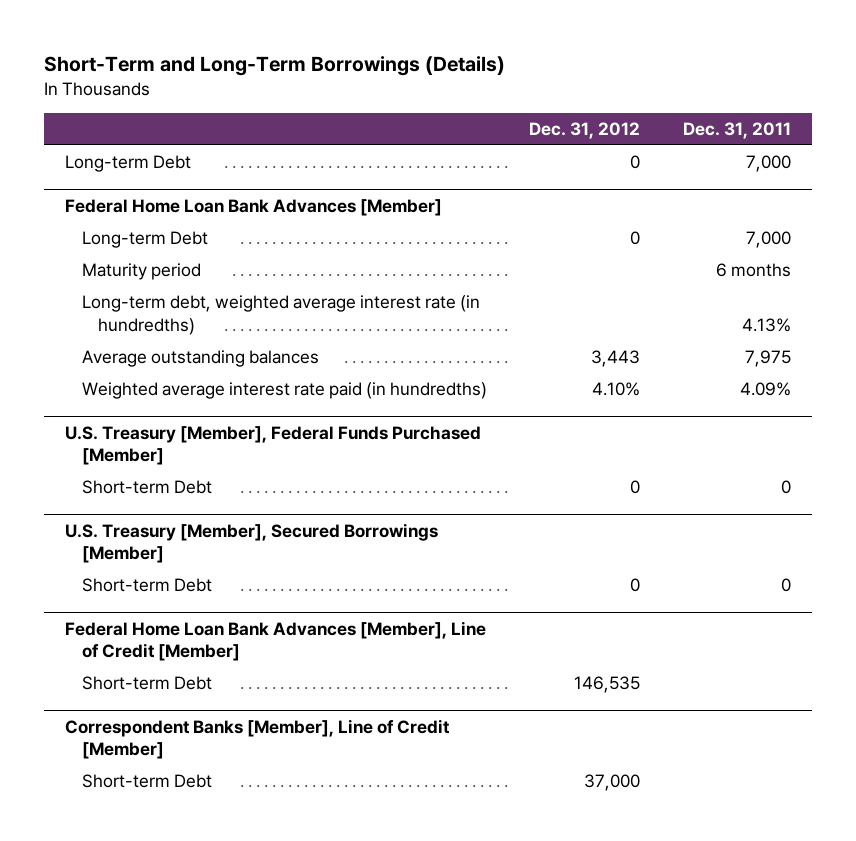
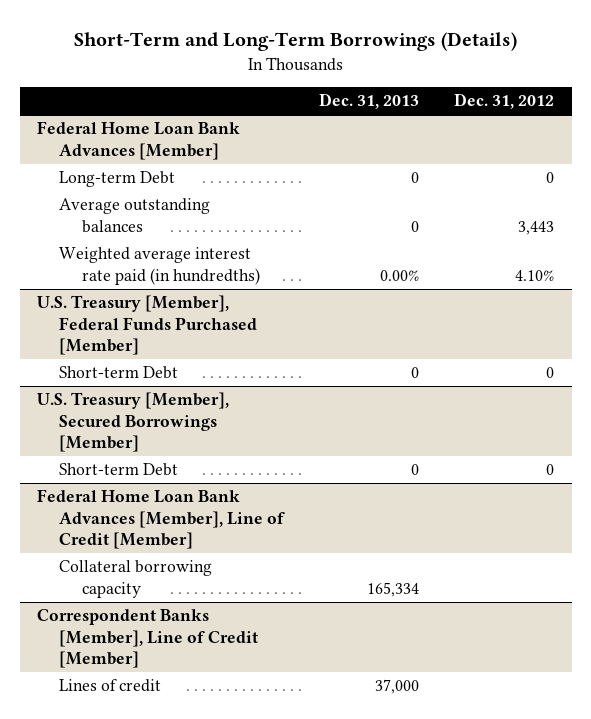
[682,121,791,139] Dec. 31, 2011 -> none
none -> [319,93,420,110] Dec. 31, 2013
[65,155,192,173] Long-term Debt -> none
[81,263,201,281] Maturity period -> none
[81,295,480,335] Long-term debt, weighted average interest rate (in hundredths) -> none
[81,676,212,691] Short-term Debt -> none
none -> [59,560,213,598] Collateral borrowing capacity
[81,774,212,789] Short-term Debt -> none
none -> [59,679,162,693] Lines of credit

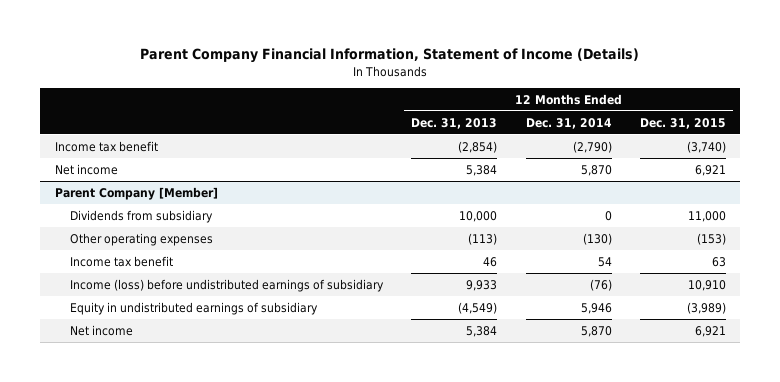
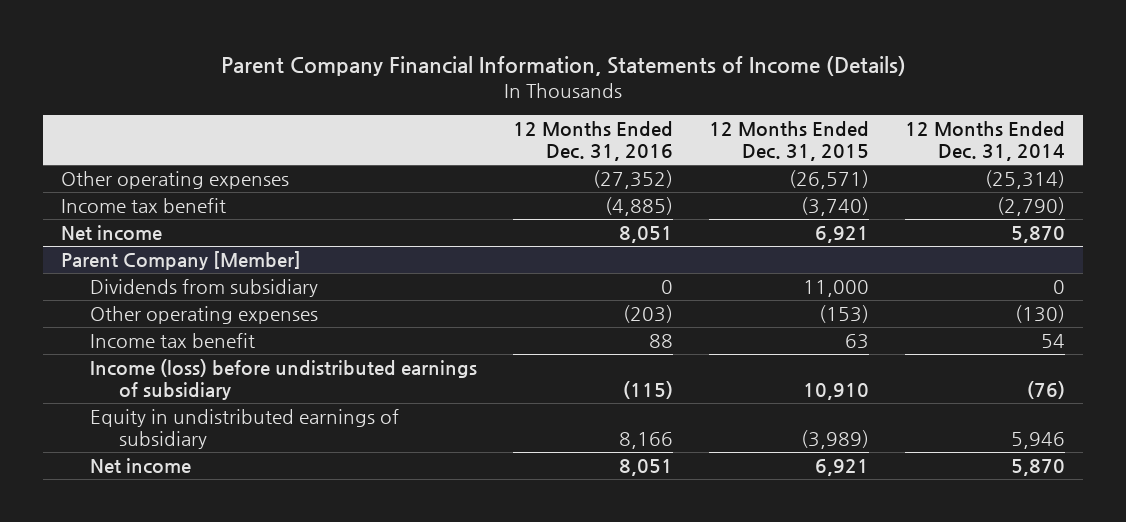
[140,48,640,64] Parent Company Financial Information, Statement of Income (Details) -> [220,55,906,76] Parent Company Financial Information, Statements of Income (Details)
[411,117,498,129] Dec. 31, 2013 -> none
none -> [513,120,674,161] 12 Months Ended Dec. 31, 2016
none -> [61,171,290,190] Other operating expenses

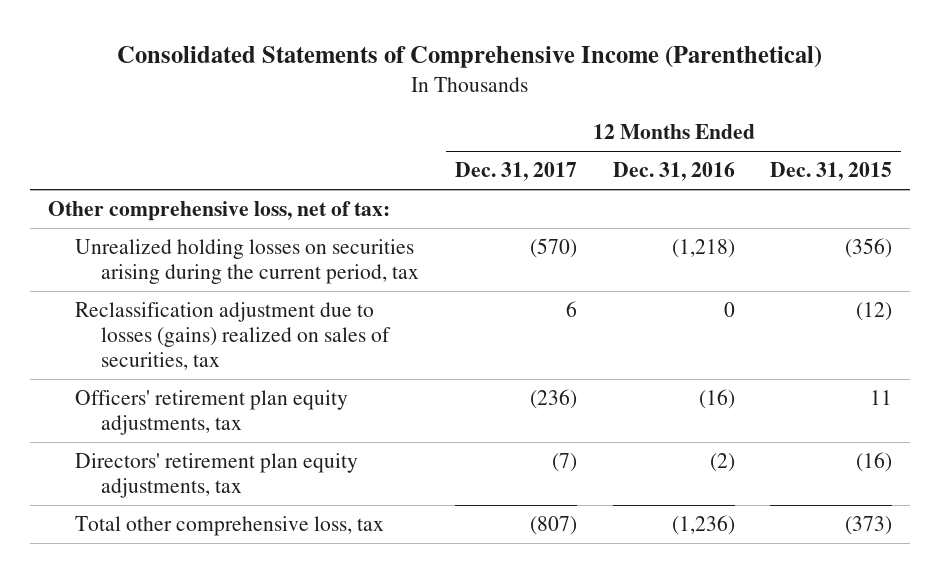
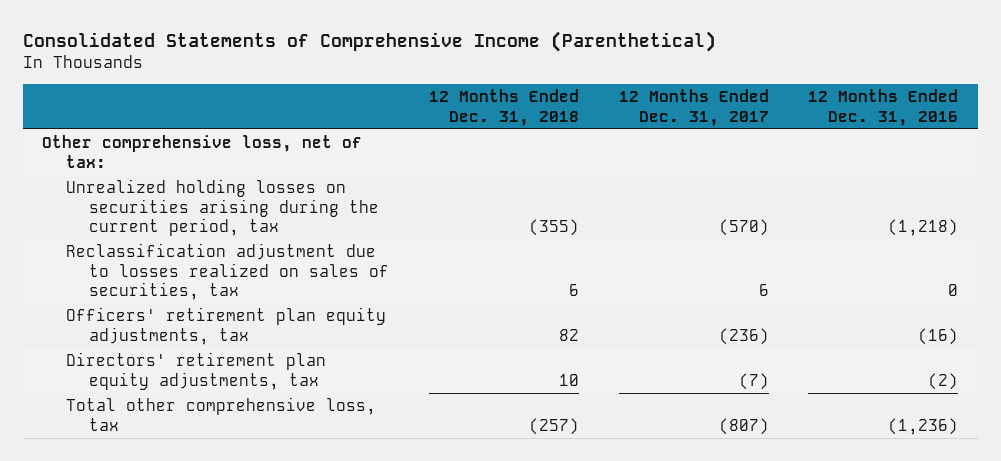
[770,162,893,182] Dec. 31, 2015 -> none
none -> [429,89,580,126] 12 Months Ended Dec. 31, 2018
[74,302,392,370] Reclassification adjustment due to losses (gains) realized on sales of securities, tax -> [65,242,390,301] Reclassification adjustment due to losses realized on sales of securities, tax

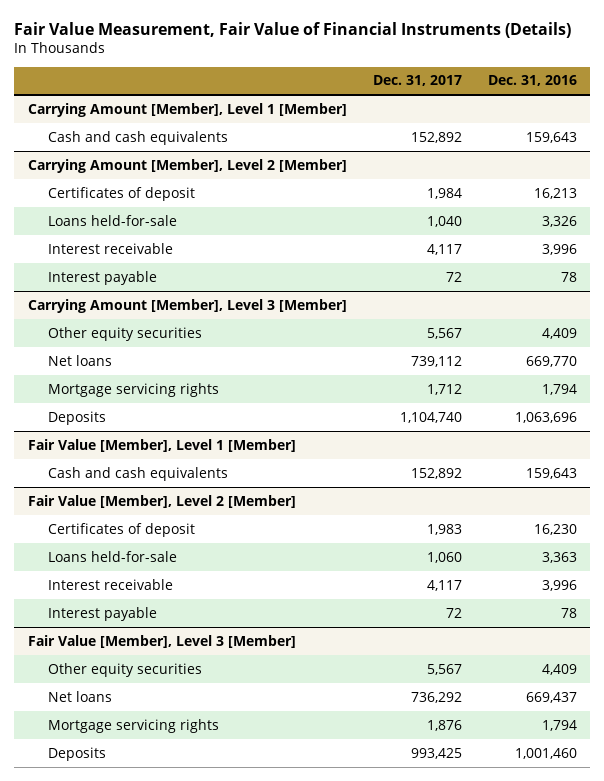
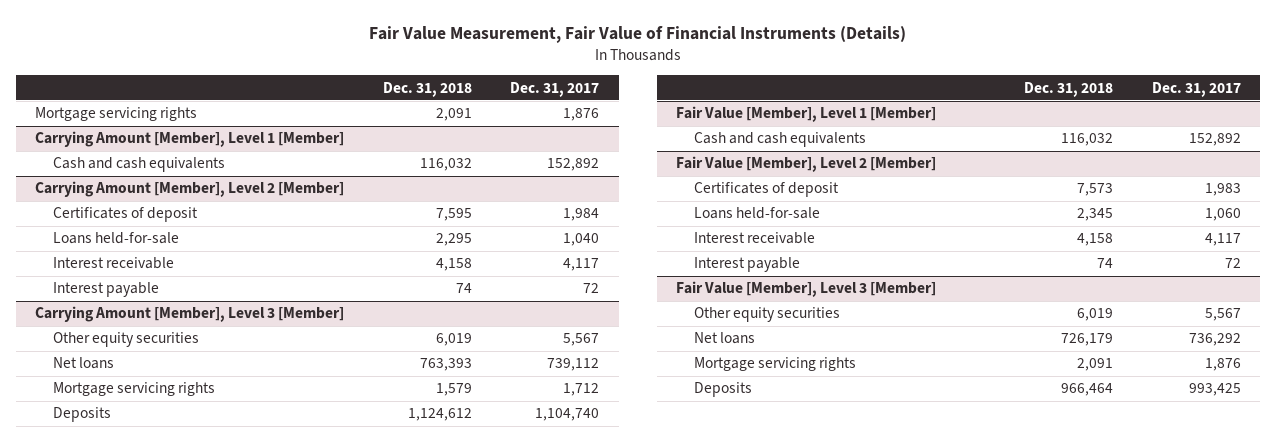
[487,75,577,87] Dec. 31, 2016 -> none
none -> [382,81,472,97] Dec. 31, 2018
none -> [34,107,197,122] Mortgage servicing rights

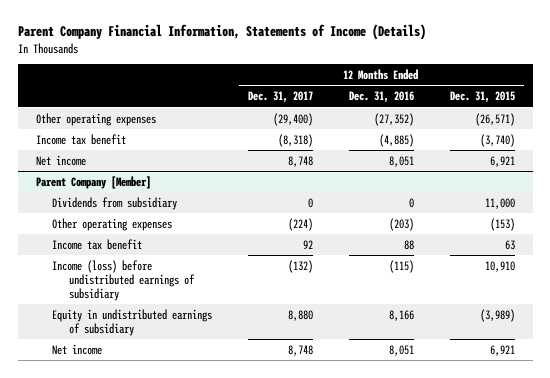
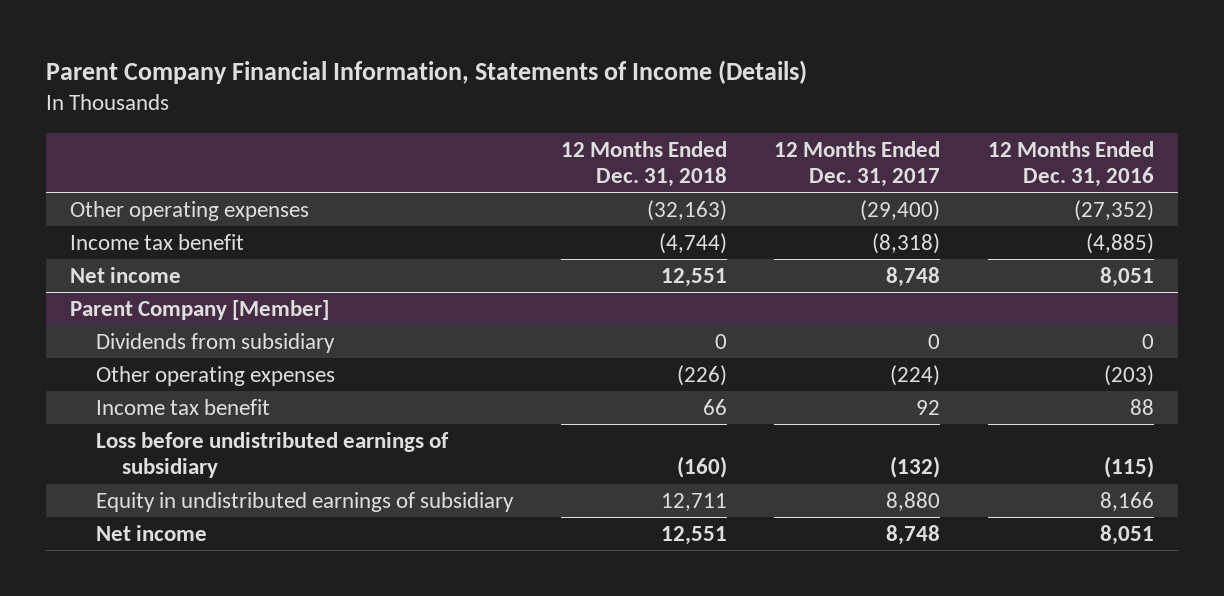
[449,91,515,104] Dec. 31, 2015 -> none
none -> [560,140,727,187] 12 Months Ended Dec. 31, 2018
[52,259,196,301] Income (loss) before undistributed earnings of subsidiary -> [95,431,449,479] Loss before undistributed earnings of subsidiary

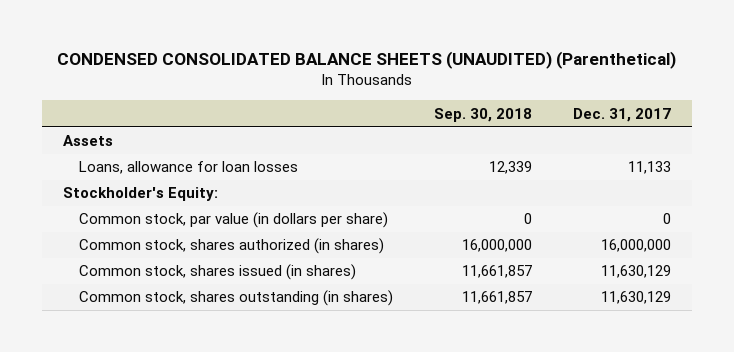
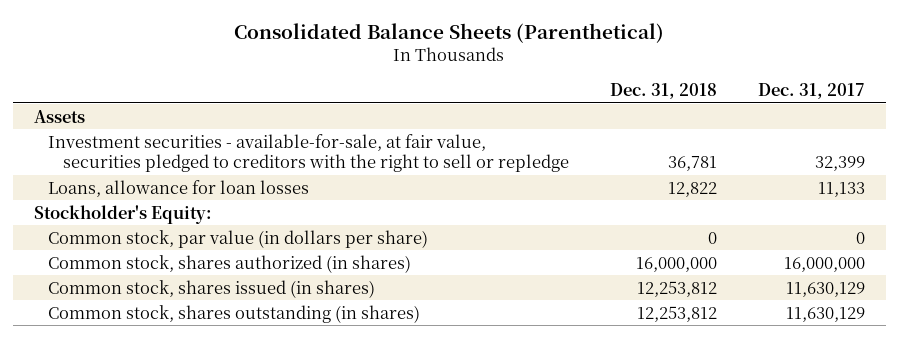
[56,51,676,70] CONDENSED CONSOLIDATED BALANCE SHEETS (UNAUDITED) (Parenthetical) -> [234,22,665,43] Consolidated Balance Sheets (Parenthetical)
[434,107,533,122] Sep. 30, 2018 -> none
none -> [610,83,718,100] Dec. 31, 2018
none -> [48,133,569,173] Investment securities - available-for-sale, at fair value, securities pledged to creditors with the right to sell or repledge

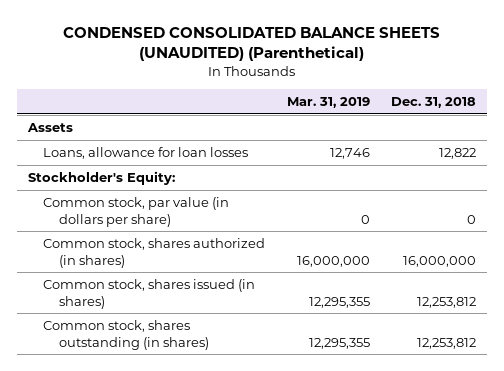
[234,22,665,43] Consolidated Balance Sheets (Parenthetical) -> [63,26,441,62] CONDENSED CONSOLIDATED BALANCE SHEETS (UNAUDITED) (Parenthetical)
[758,83,866,100] Dec. 31, 2017 -> none
none -> [286,96,370,108] Mar. 31, 2019
[48,133,569,173] Investment securities - available-for-sale, at fair value, securities pledged to creditors with the right to sell or repledge -> none

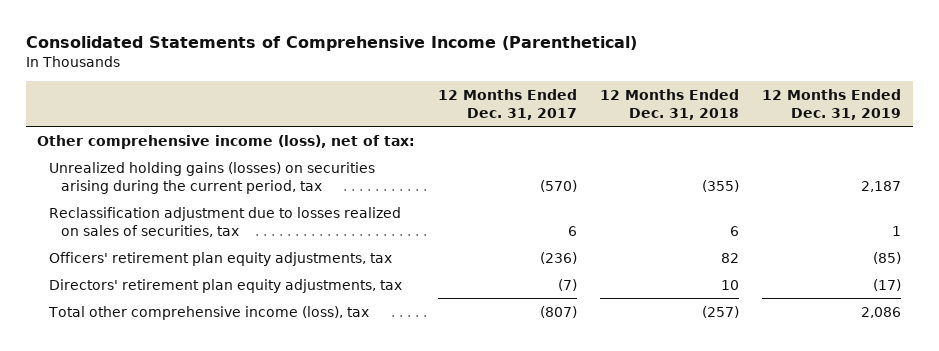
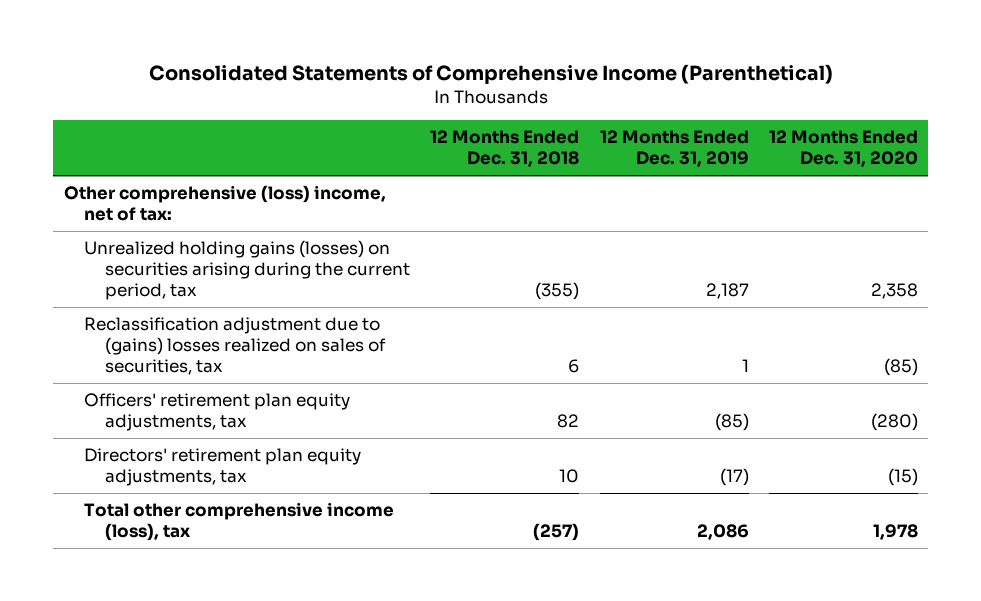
[438,88,578,120] 12 Months Ended Dec. 31, 2017 -> none
none -> [768,130,918,168] 12 Months Ended Dec. 31, 2020
[37,134,416,149] Other comprehensive income (loss), net of tax: -> [63,185,386,222] Other comprehensive (loss) income, net of tax:
[49,206,402,237] Reclassification adjustment due to losses realized on sales of securities, tax -> [84,317,387,376] Reclassification adjustment due to (gains) losses realized on sales of securities, tax

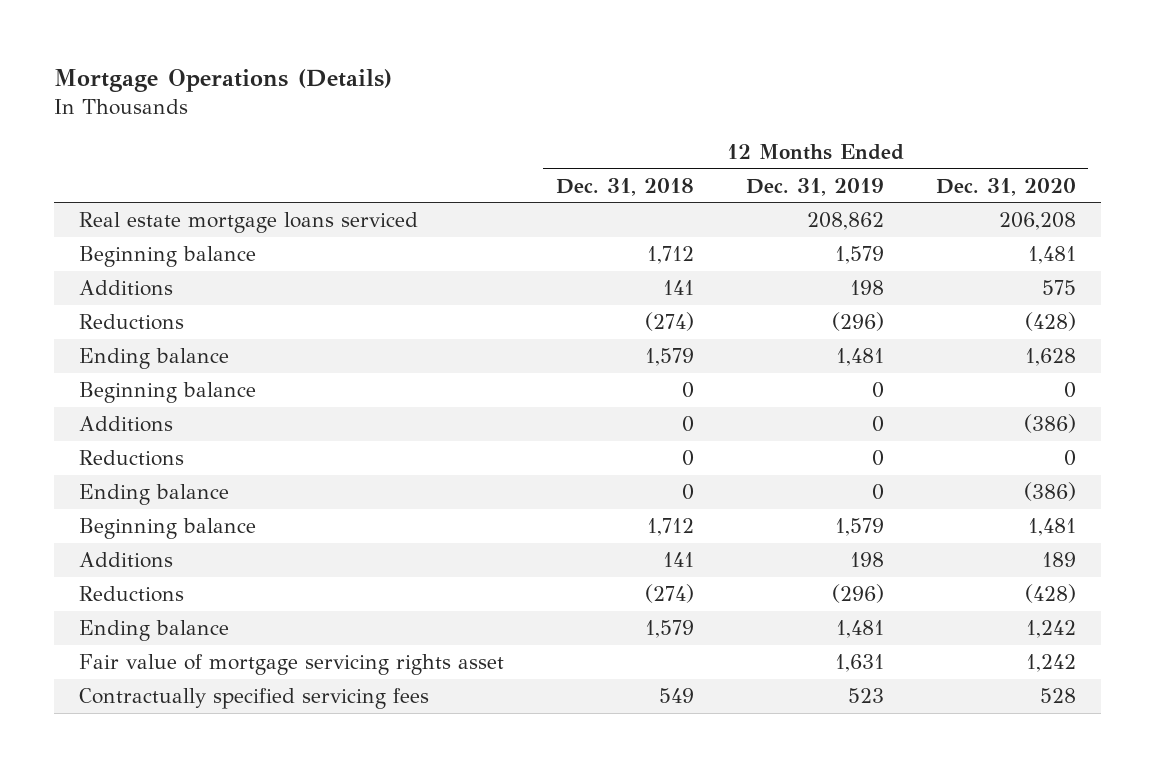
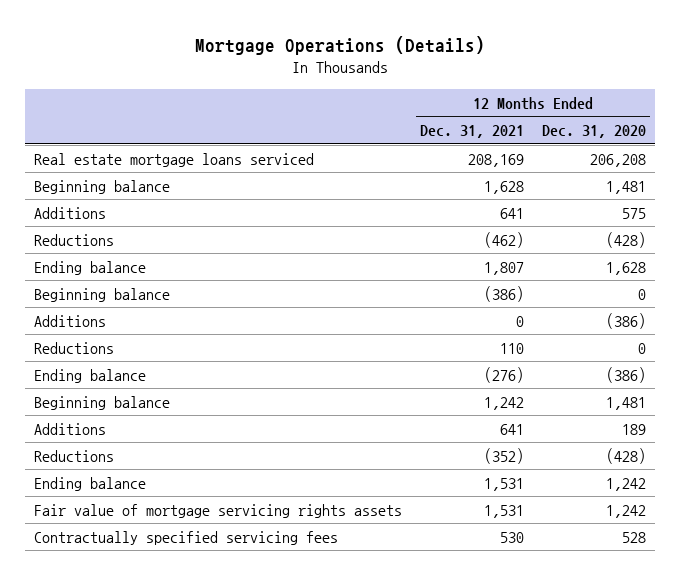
[556,177,695,196] Dec. 31, 2018 -> none
[745,177,884,196] Dec. 31, 2019 -> none
none -> [420,125,525,139] Dec. 31, 2021
[79,654,505,676] Fair value of mortgage servicing rights asset -> [34,503,403,518] Fair value of mortgage servicing rights assets

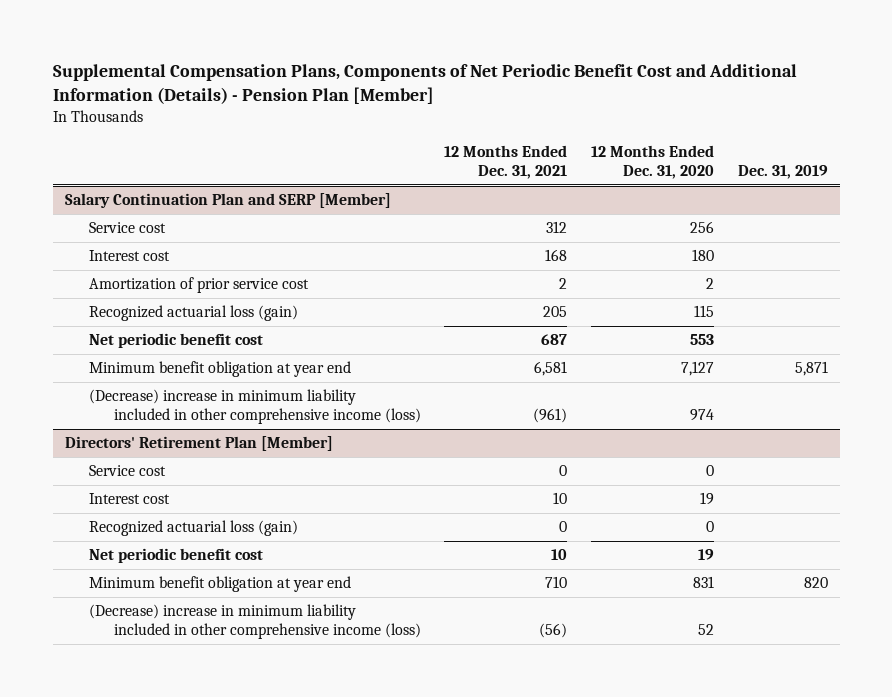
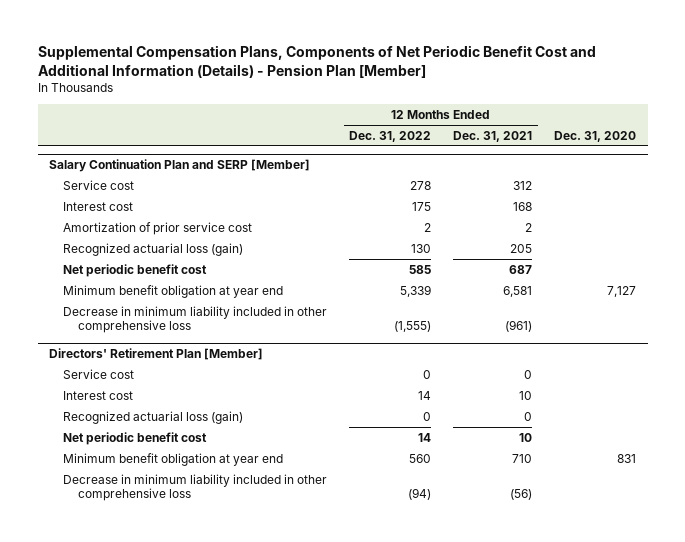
[591,144,715,179] 12 Months Ended Dec. 31, 2020 -> none
[737,164,828,179] Dec. 31, 2019 -> none
none -> [349,131,432,143] Dec. 31, 2022
none -> [554,131,637,143] Dec. 31, 2020
[89,389,421,425] (Decrease) increase in minimum liability included in other comprehensive income (loss) -> [63,305,328,334] Decrease in minimum liability included in other comprehensive loss
[89,604,421,640] (Decrease) increase in minimum liability included in other comprehensive income (loss) -> [63,473,328,502] Decrease in minimum liability included in other comprehensive loss

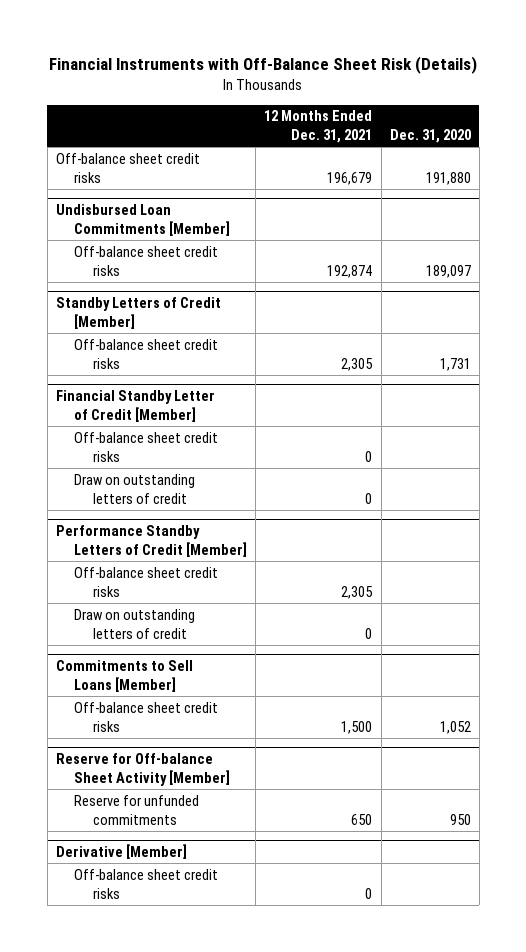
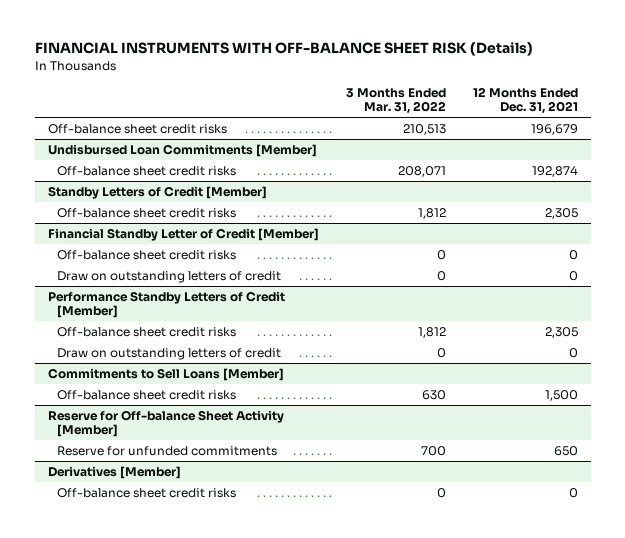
[49,56,478,75] Financial Instruments with Off-Balance Sheet Risk (Details) -> [34,42,533,57] FINANCIAL INSTRUMENTS WITH OFF-BALANCE SHEET RISK (Details)
[389,129,471,144] Dec. 31, 2020 -> none
none -> [345,87,446,115] 3 Months Ended Mar. 31, 2022
[55,844,187,860] Derivative [Member] -> [47,465,181,479] Derivatives [Member]

